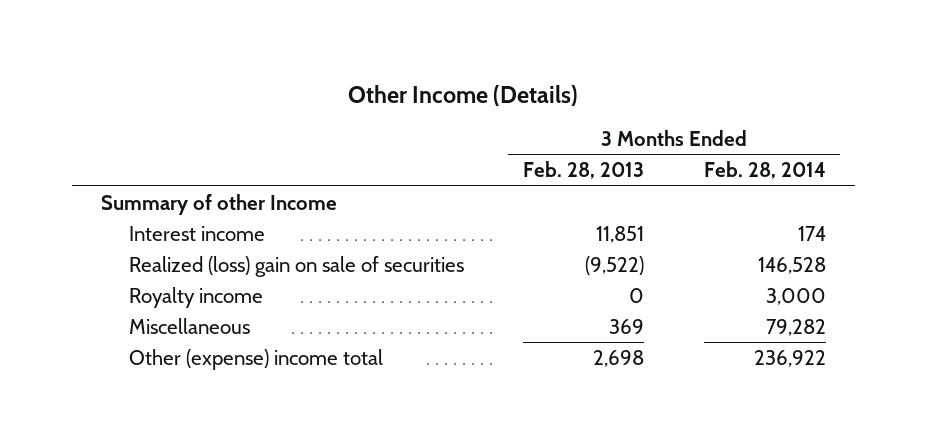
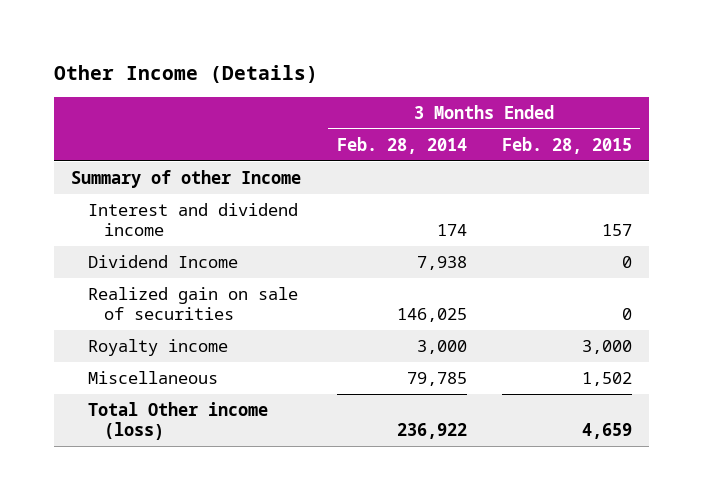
[523,161,645,180] Feb. 28, 2013 -> none
none -> [501,136,632,154] Feb. 28, 2015
[128,225,265,241] Interest income -> [87,202,298,237] Interest and dividend income
none -> [87,254,238,268] Dividend Income
[128,255,464,277] Realized (loss) gain on sale of securities -> [87,286,298,321] Realized gain on sale of securities
[757,256,826,274] 146,528 -> [396,308,467,323] 146,025
[765,318,826,336] 79,282 -> [406,371,467,386] 79,785
[128,348,383,370] Other (expense) income total -> [87,401,268,441] Total Other income (loss)

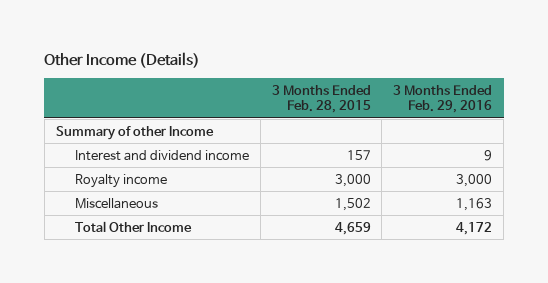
[336,136,467,154] Feb. 28, 2014 -> none
none -> [393,84,493,114] 3 Months Ended Feb. 29, 2016
[87,254,238,268] Dividend Income -> none
[87,286,298,321] Realized gain on sale of securities -> none
[87,401,268,441] Total Other income (loss) -> [74,220,192,232] Total Other Income

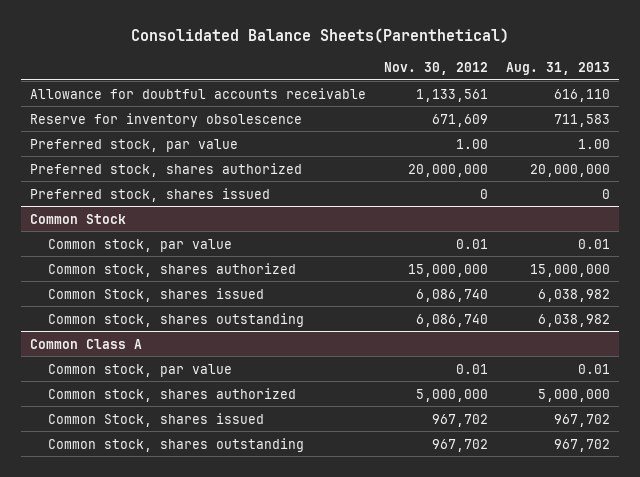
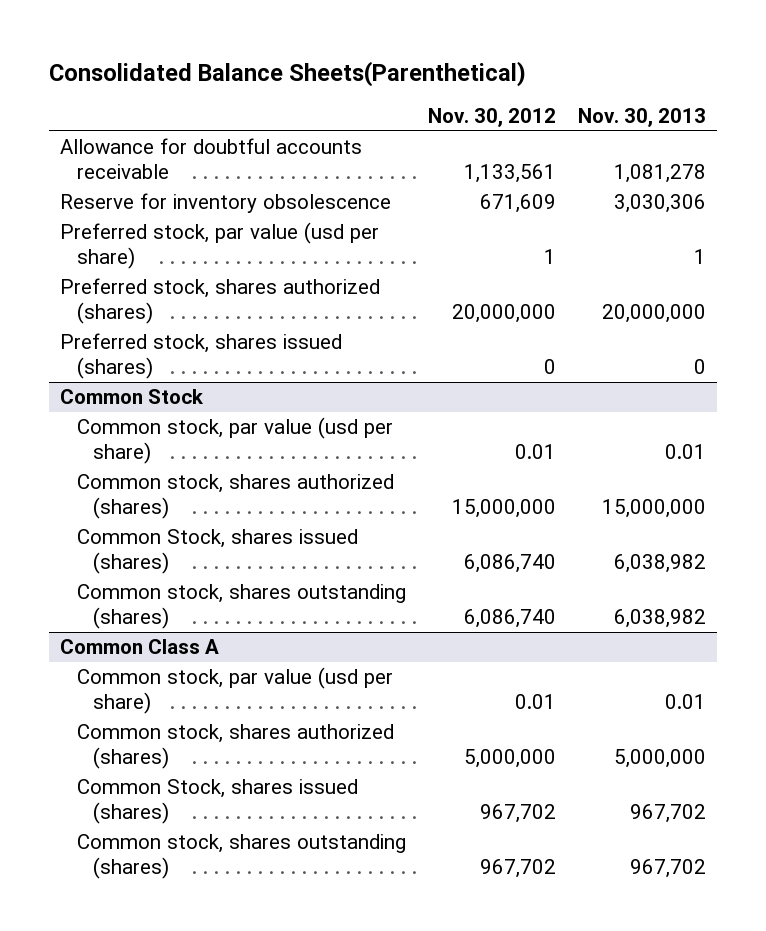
[505,62,610,76] Aug. 31, 2013 -> none
none -> [577,108,706,128] Nov. 30, 2013
[29,138,238,152] Preferred stock, par value -> [60,222,380,270] Preferred stock, par value (usd per share)
[455,138,488,149] 1.00 -> [543,249,556,265] 1
[29,162,302,177] Preferred stock, shares authorized -> [60,278,381,325] Preferred stock, shares authorized (shares)
[29,187,270,202] Preferred stock, shares issued -> [60,333,343,380] Preferred stock, shares issued (shares)
[47,238,232,252] Common stock, par value -> [76,417,393,465] Common stock, par value (usd per share)
[47,262,296,277] Common stock, shares authorized -> [76,474,394,520] Common stock, shares authorized (shares)
[47,287,264,302] Common Stock, shares issued -> [76,529,358,575] Common Stock, shares issued (shares)
[47,312,304,327] Common stock, shares outstanding -> [76,584,406,630] Common stock, shares outstanding (shares)
[47,363,232,377] Common stock, par value -> [76,667,393,715] Common stock, par value (usd per share)
[47,387,296,402] Common stock, shares authorized -> [76,724,394,770] Common stock, shares authorized (shares)
[47,412,264,427] Common Stock, shares issued -> [76,779,358,825] Common Stock, shares issued (shares)
[47,437,304,452] Common stock, shares outstanding -> [76,834,406,880] Common stock, shares outstanding (shares)

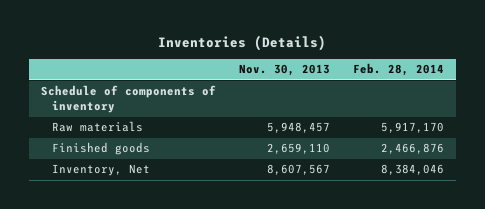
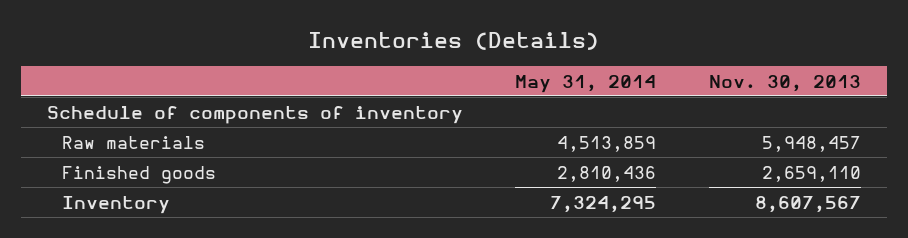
[353,63,445,77] Feb. 28, 2014 -> none
none -> [515,74,657,93] May 31, 2014
[51,164,150,177] Inventory, Net -> [62,195,171,214] Inventory

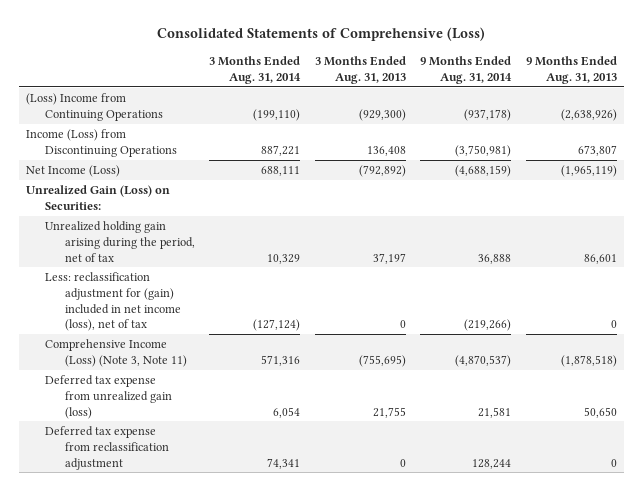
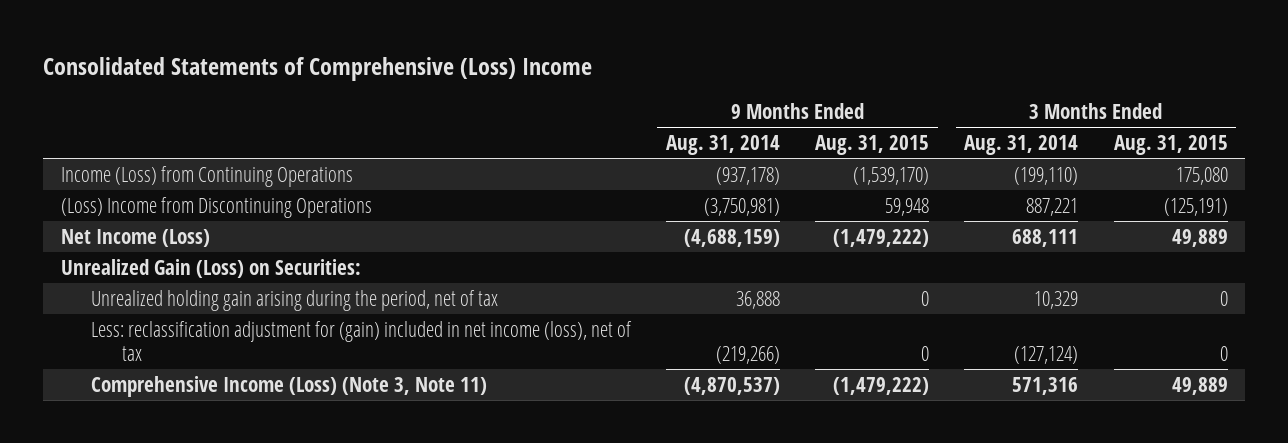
[157,27,486,42] Consolidated Statements of Comprehensive (Loss) -> [43,57,593,82] Consolidated Statements of Comprehensive (Loss) Income
[314,55,406,84] 3 Months Ended Aug. 31, 2013 -> none
[525,55,617,84] 9 Months Ended Aug. 31, 2013 -> none
none -> [815,135,930,156] Aug. 31, 2015
none -> [1113,135,1228,156] Aug. 31, 2015
[26,92,164,121] (Loss) Income from Continuing Operations -> [60,165,353,187] Income (Loss) from Continuing Operations
[26,128,178,157] Income (Loss) from Discontinuing Operations -> [60,196,372,218] (Loss) Income from Discontinuing Operations
[45,374,172,419] Deferred tax expense from unrealized gain (loss) -> none
[45,425,169,470] Deferred tax expense from reclassification adjustment -> none

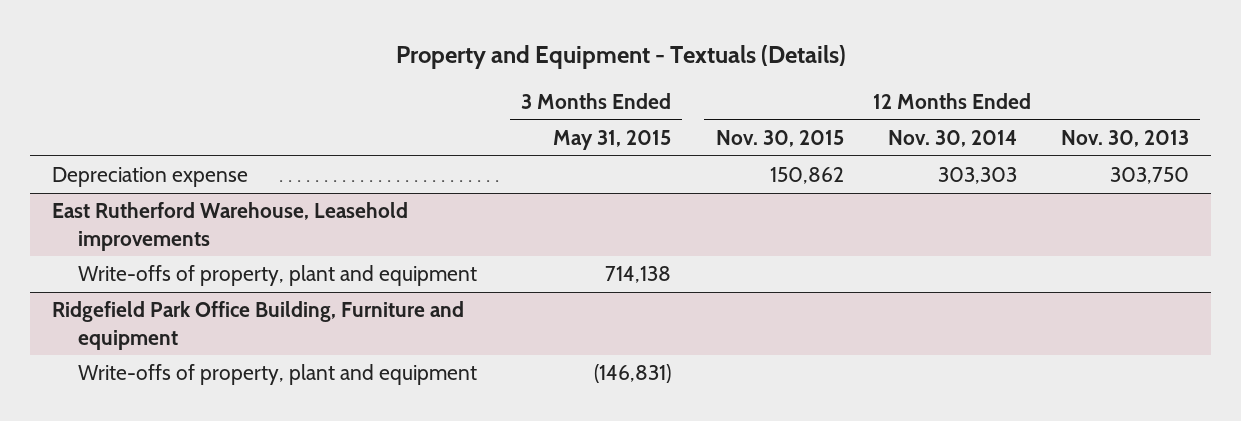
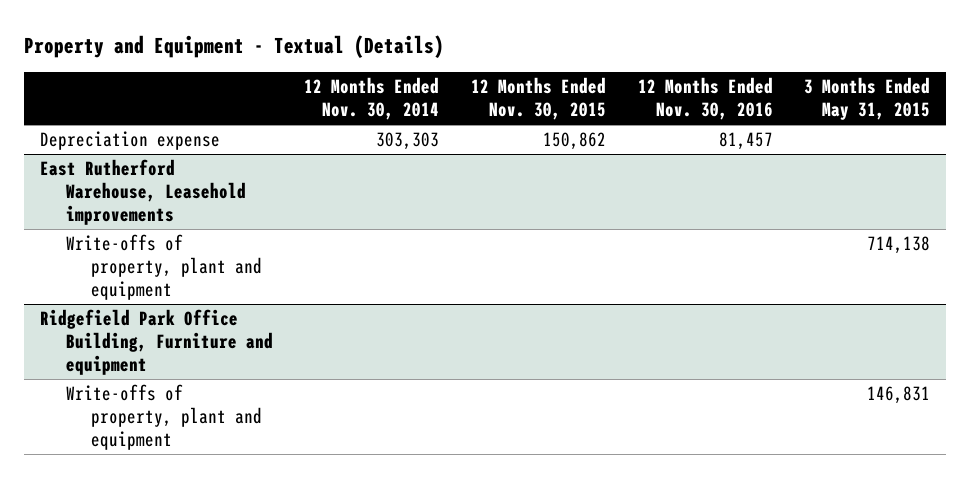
[395,44,846,69] Property and Equipment - Textuals (Details) -> [24,35,445,59] Property and Equipment - Textual (Details)
[1061,130,1190,148] Nov. 30, 2013 -> none
none -> [637,77,773,121] 12 Months Ended Nov. 30, 2016
[594,364,672,384] (146,831) -> [867,386,931,405] 146,831

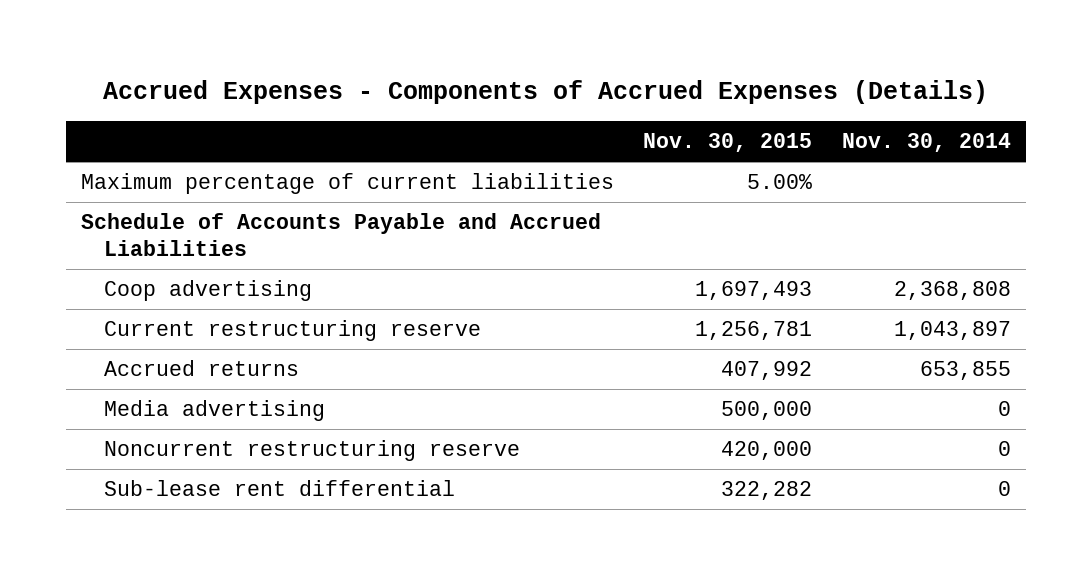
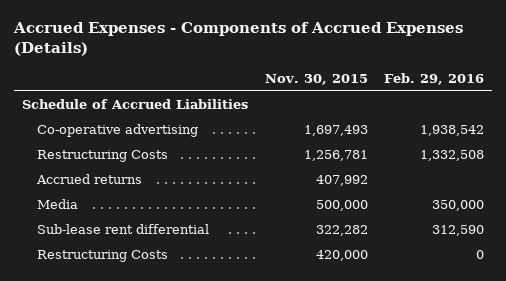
[842,133,1012,153] Nov. 30, 2014 -> none
none -> [384,72,485,85] Feb. 29, 2016
[80,173,614,195] Maximum percentage of current liabilities -> none
[80,213,601,256] Schedule of Accounts Payable and Accrued Liabilities -> [22,99,249,110] Schedule of Accrued Liabilities
[103,280,312,302] Coop advertising -> [36,124,198,138] Co-operative advertising
[103,320,481,342] Current restructuring reserve -> [36,150,168,163] Restructuring Costs
[103,440,520,462] Noncurrent restructuring reserve -> none
[103,400,325,422] Media advertising -> [36,199,78,210] Media
none -> [36,250,168,263] Restructuring Costs

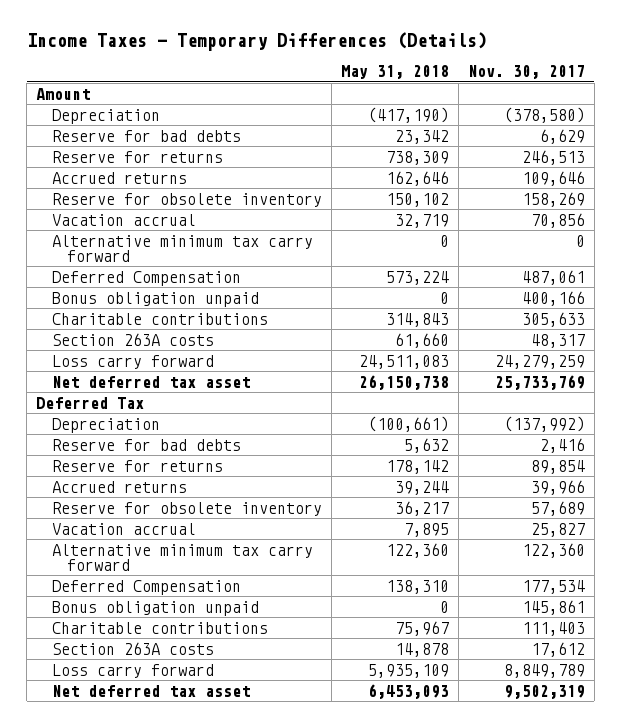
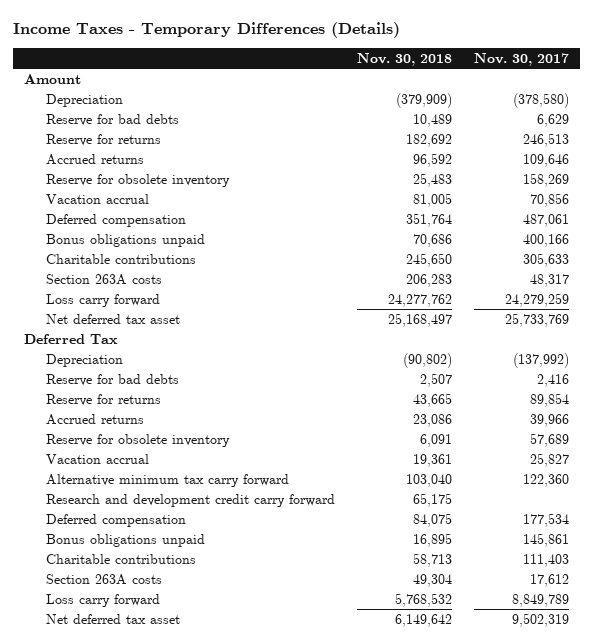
[340,65,449,80] May 31, 2018 -> none
none -> [356,53,452,67] Nov. 30, 2018
[51,234,313,262] Alternative minimum tax carry forward -> none
[51,270,241,286] Deferred Compensation -> [45,213,186,227] Deferred compensation
[51,291,259,307] Bonus obligation unpaid -> [45,233,205,247] Bonus obligations unpaid
none -> [45,493,335,507] Research and development credit carry forward
[51,579,241,595] Deferred Compensation -> [45,513,186,527] Deferred compensation
[51,600,259,616] Bonus obligation unpaid -> [45,533,205,547] Bonus obligations unpaid

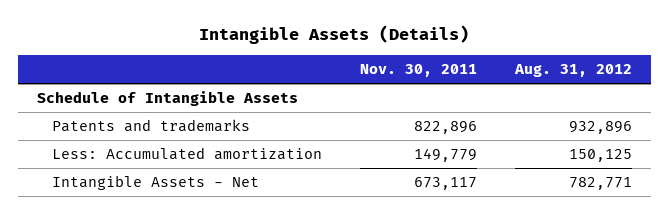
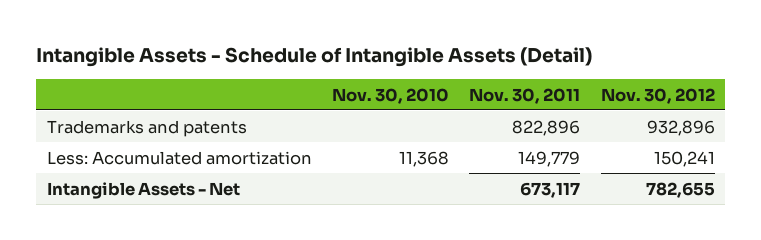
[199,25,470,45] Intangible Assets (Details) -> [36,47,593,68] Intangible Assets - Schedule of Intangible Assets (Detail)
[513,64,632,78] Aug. 31, 2012 -> none
none -> [331,87,449,104] Nov. 30, 2010
none -> [600,87,715,104] Nov. 30, 2012
[36,91,298,107] Schedule of Intangible Assets -> none
[52,119,251,133] Patents and trademarks -> [46,119,247,137] Trademarks and patents

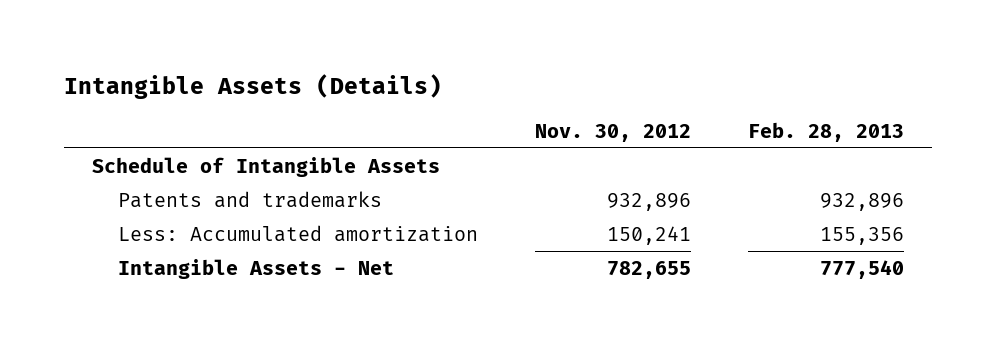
[36,47,593,68] Intangible Assets - Schedule of Intangible Assets (Detail) -> [64,74,443,100] Intangible Assets (Details)
[331,87,449,104] Nov. 30, 2010 -> none
[469,87,581,104] Nov. 30, 2011 -> none
none -> [747,121,904,142] Feb. 28, 2013
none -> [92,156,441,177] Schedule of Intangible Assets
[46,119,247,137] Trademarks and patents -> [118,190,383,208] Patents and trademarks

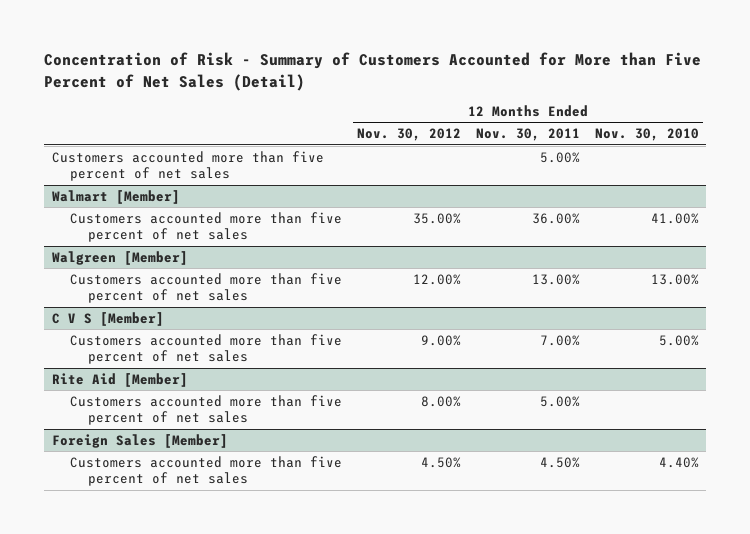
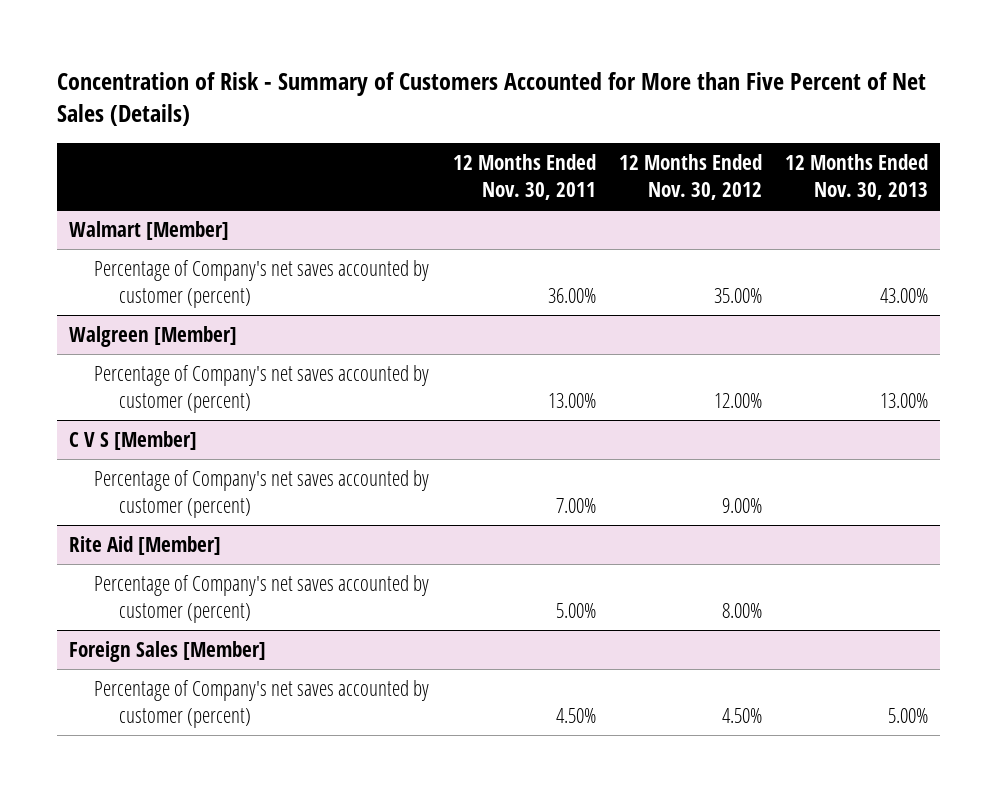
[44,52,702,91] Concentration of Risk - Summary of Customers Accounted for More than Five Percent of Net Sales (Detail) -> [57,71,927,127] Concentration of Risk - Summary of Customers Accounted for More than Five Percent of Net Sales (Details)
[594,128,699,142] Nov. 30, 2010 -> none
none -> [785,154,929,200] 12 Months Ended Nov. 30, 2013
[51,150,324,182] Customers accounted more than five percent of net sales -> none
[69,211,342,243] Customers accounted more than five percent of net sales -> [94,260,430,308] Percentage of Company's net saves accounted by customer (percent)
[69,272,342,304] Customers accounted more than five percent of net sales -> [94,365,430,413] Percentage of Company's net saves accounted by customer (percent)
[69,333,342,365] Customers accounted more than five percent of net sales -> [94,470,430,518] Percentage of Company's net saves accounted by customer (percent)
[69,394,342,426] Customers accounted more than five percent of net sales -> [94,575,430,623] Percentage of Company's net saves accounted by customer (percent)
[69,455,342,487] Customers accounted more than five percent of net sales -> [94,680,430,728] Percentage of Company's net saves accounted by customer (percent)

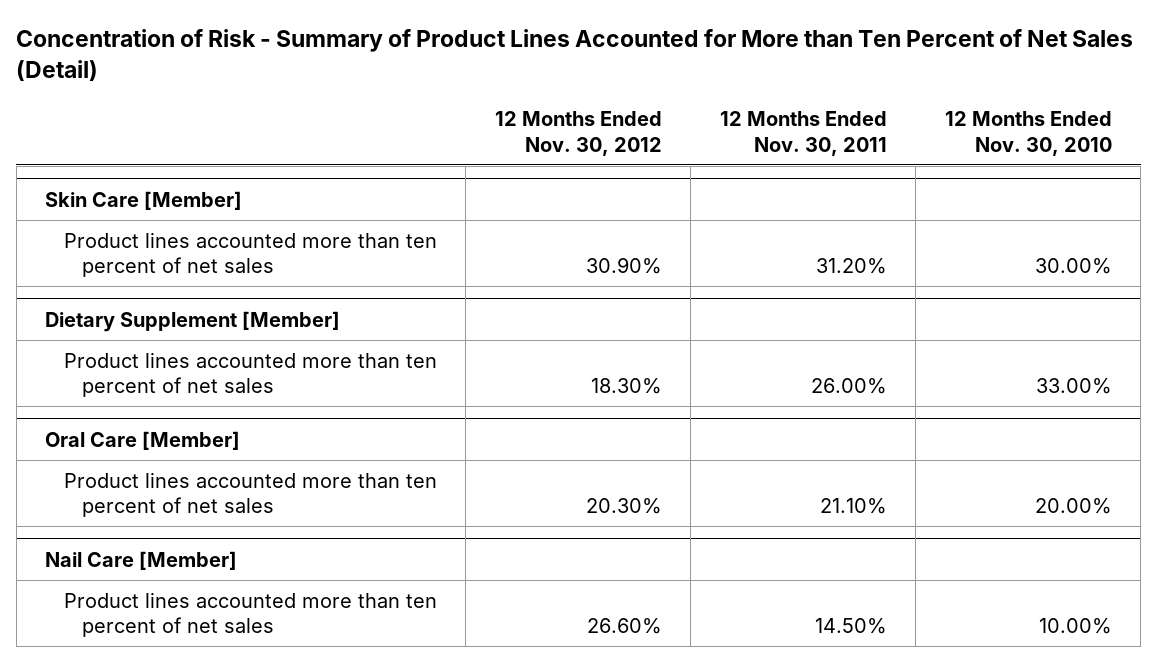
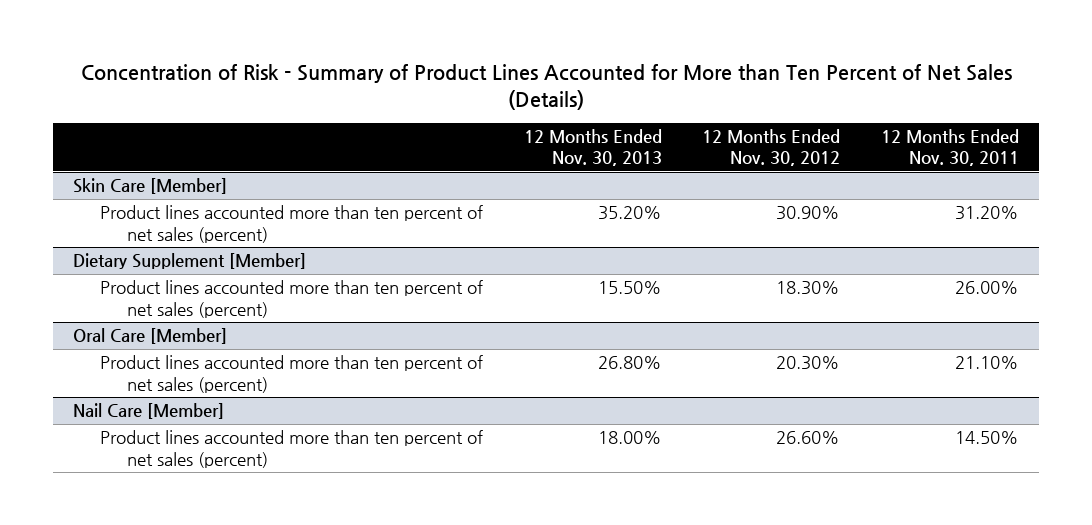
[16,29,1134,82] Concentration of Risk - Summary of Product Lines Accounted for More than Ten Percent of Net Sales (Detail) -> [81,64,1013,110] Concentration of Risk - Summary of Product Lines Accounted for More than Ten Percent of Net Sales (Details)
[944,111,1112,156] 12 Months Ended Nov. 30, 2010 -> none
none -> [523,129,662,167] 12 Months Ended Nov. 30, 2013
[63,231,437,278] Product lines accounted more than ten percent of net sales -> [99,205,483,243] Product lines accounted more than ten percent of net sales (percent)
[63,351,437,398] Product lines accounted more than ten percent of net sales -> [99,280,483,318] Product lines accounted more than ten percent of net sales (percent)
[63,471,437,518] Product lines accounted more than ten percent of net sales -> [99,355,483,393] Product lines accounted more than ten percent of net sales (percent)
[63,591,437,638] Product lines accounted more than ten percent of net sales -> [99,430,483,468] Product lines accounted more than ten percent of net sales (percent)

